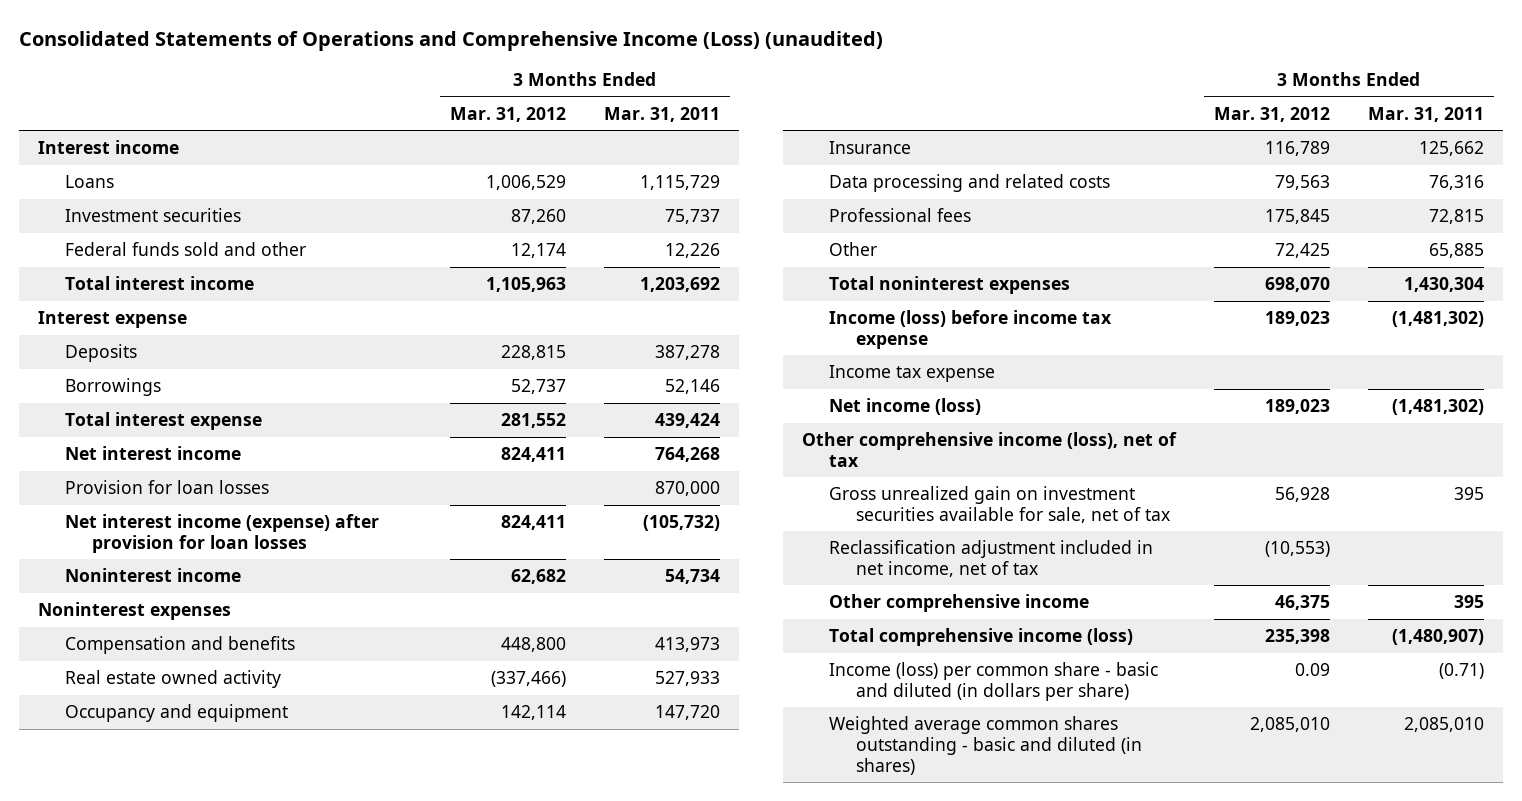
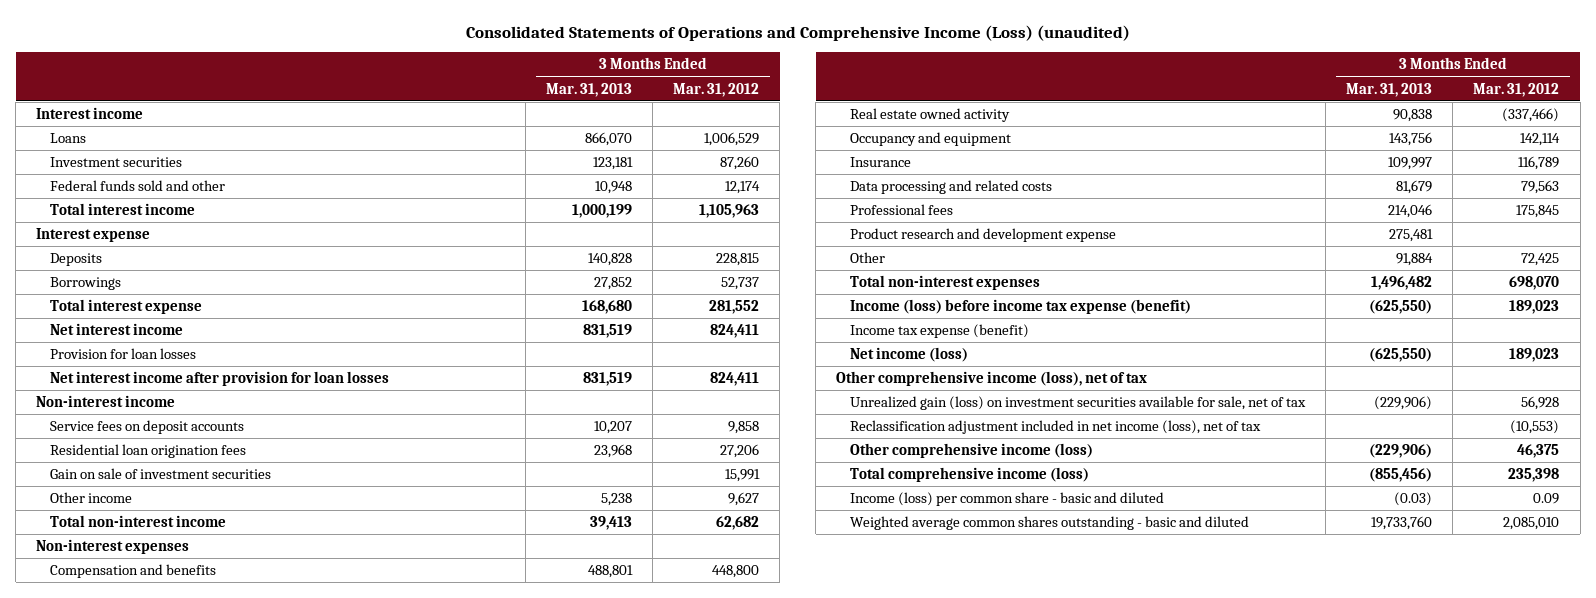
[604,106,721,122] Mar. 31, 2011 -> none
none -> [546,82,633,97] Mar. 31, 2013
[64,514,379,553] Net interest income (expense) after provision for loan losses -> [49,370,389,386] Net interest income after provision for loan losses
none -> [36,394,176,407] Non-interest income
none -> [49,419,244,434] Service fees on deposit accounts
none -> [49,443,246,458] Residential loan origination fees
none -> [49,467,271,479] Gain on sale of investment securities
none -> [49,491,132,503] Other income
[64,568,241,583] Noninterest income -> [49,514,226,527] Total non-interest income
[37,602,231,621] Noninterest expenses -> [36,538,190,554] Non-interest expenses
none -> [850,227,1117,242] Product research and development expense
[829,276,1071,295] Total noninterest expenses -> [850,274,1041,290] Total non-interest expenses
[829,310,1113,349] Income (loss) before income tax expense -> [850,298,1192,314] Income (loss) before income tax expense (benefit)
[829,365,996,383] Income tax expense -> [850,323,1030,338] Income tax expense (benefit)
[829,486,1171,523] Gross unrealized gain on investment securities available for sale, net of tax -> [850,395,1307,410] Unrealized gain (loss) on investment securities available for sale, net of tax
[829,540,1154,577] Reclassification adjustment included in net income, net of tax -> [850,419,1262,434] Reclassification adjustment included in net income (loss), net of tax
[829,594,1090,613] Other comprehensive income -> [850,442,1094,458] Other comprehensive income (loss)
[829,662,1159,701] Income (loss) per common share - basic and diluted (in dollars per share) -> [850,491,1165,506] Income (loss) per common share - basic and diluted
[829,716,1143,775] Weighted average common shares outstanding - basic and diluted (in shares) -> [850,515,1250,530] Weighted average common shares outstanding - basic and diluted

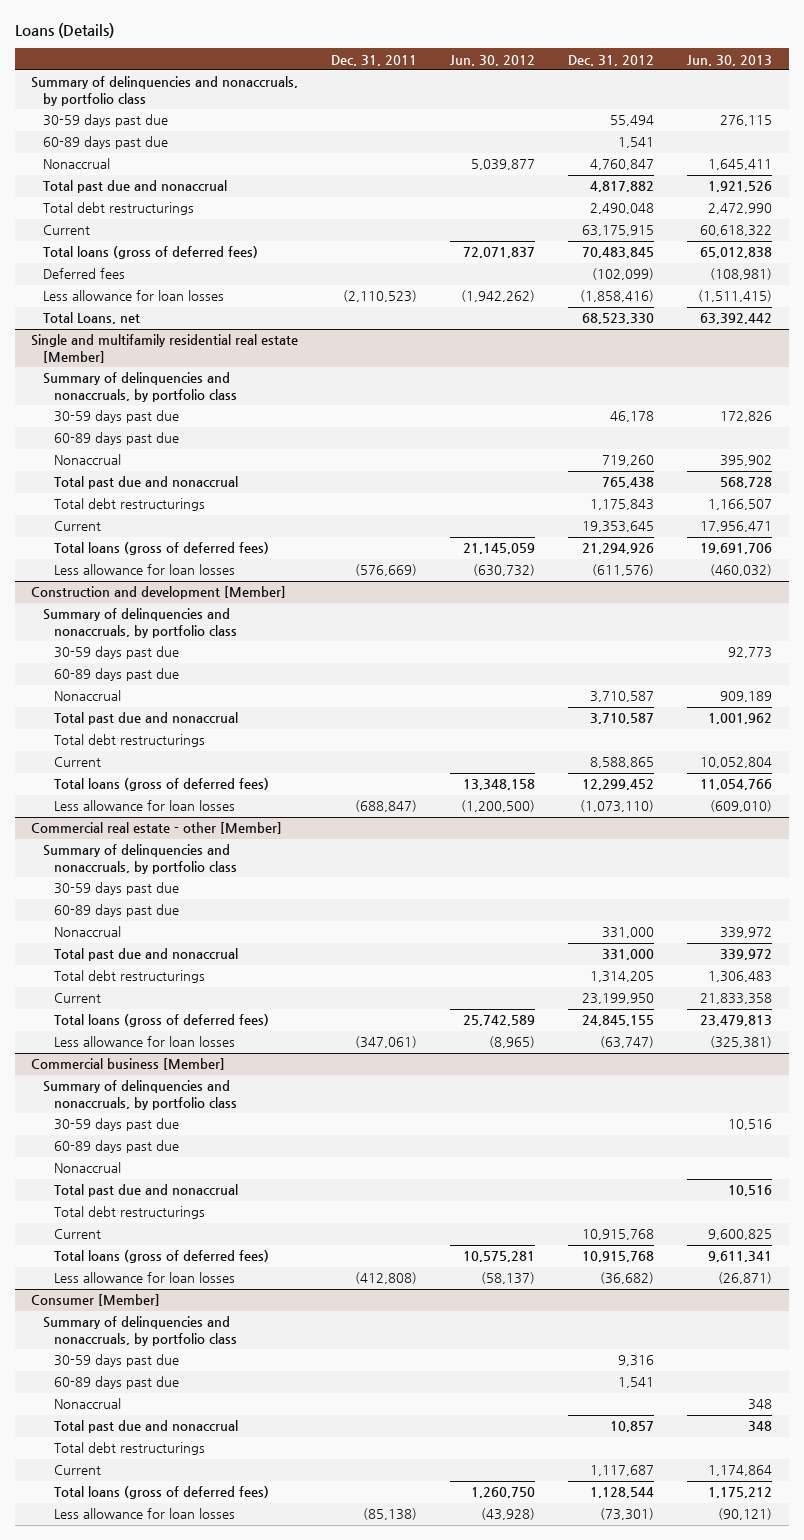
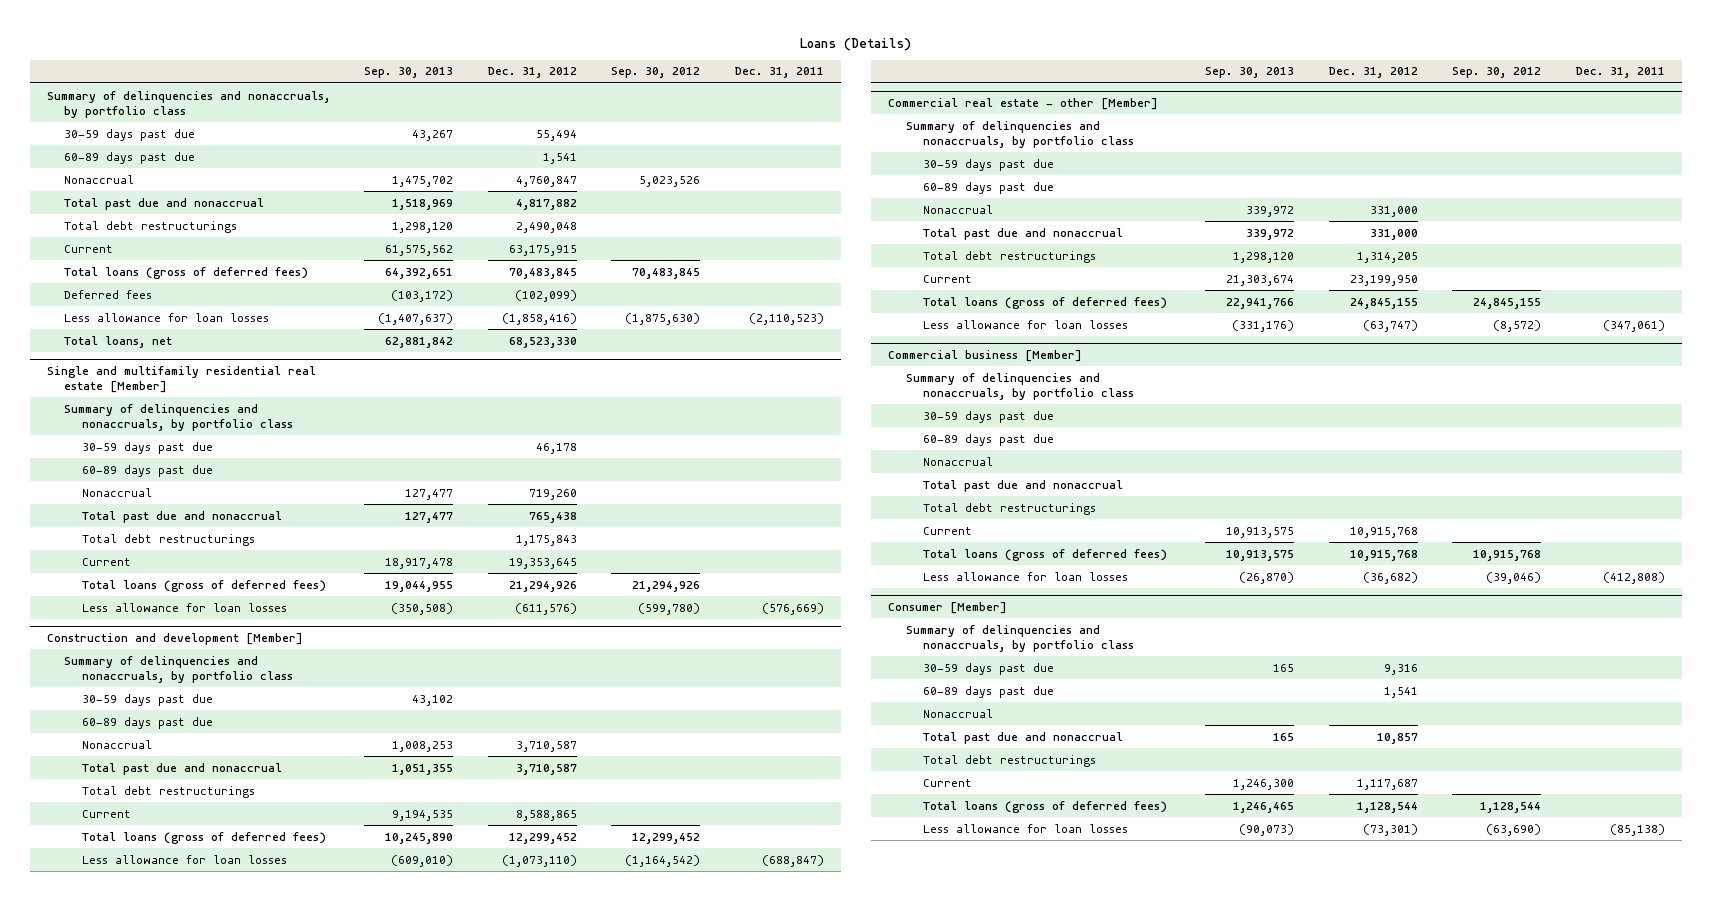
[450,54,536,66] Jun. 30, 2012 -> none
[687,54,773,66] Jun. 30, 2013 -> none
none -> [364,67,454,79] Sep. 30, 2013
none -> [611,67,701,79] Sep. 30, 2012
[42,312,140,325] Total Loans, net -> [64,335,173,348] Total loans, net

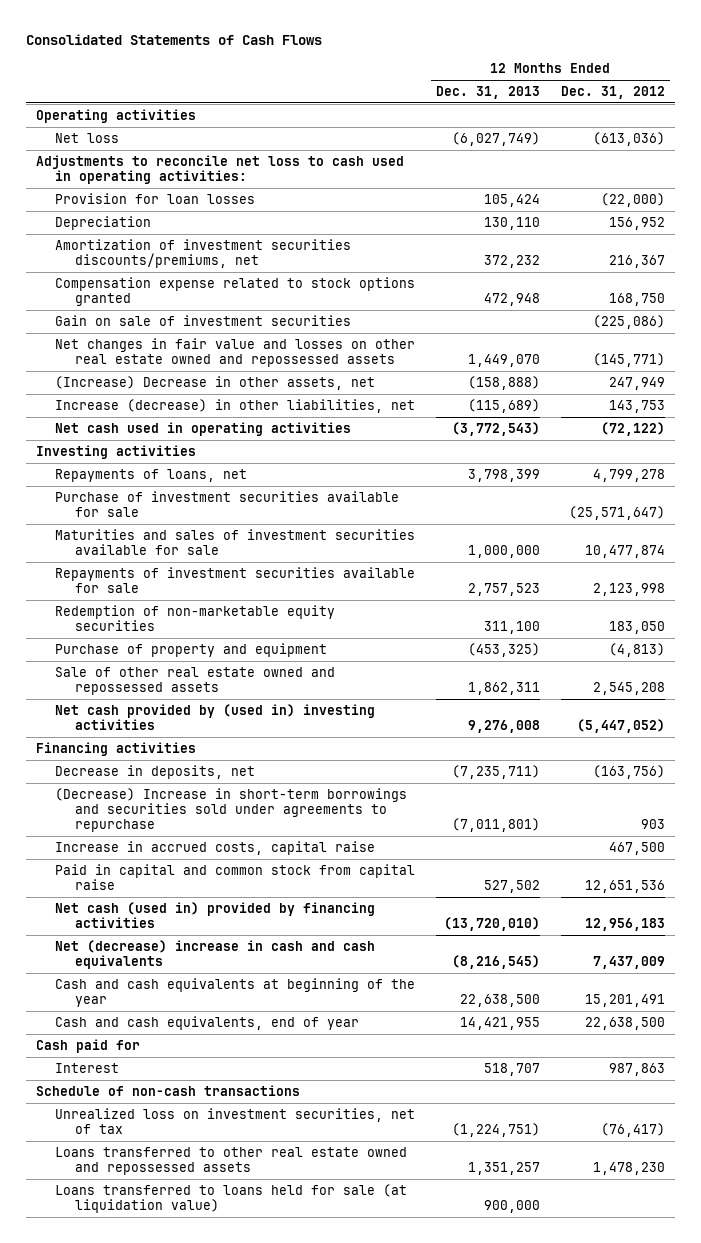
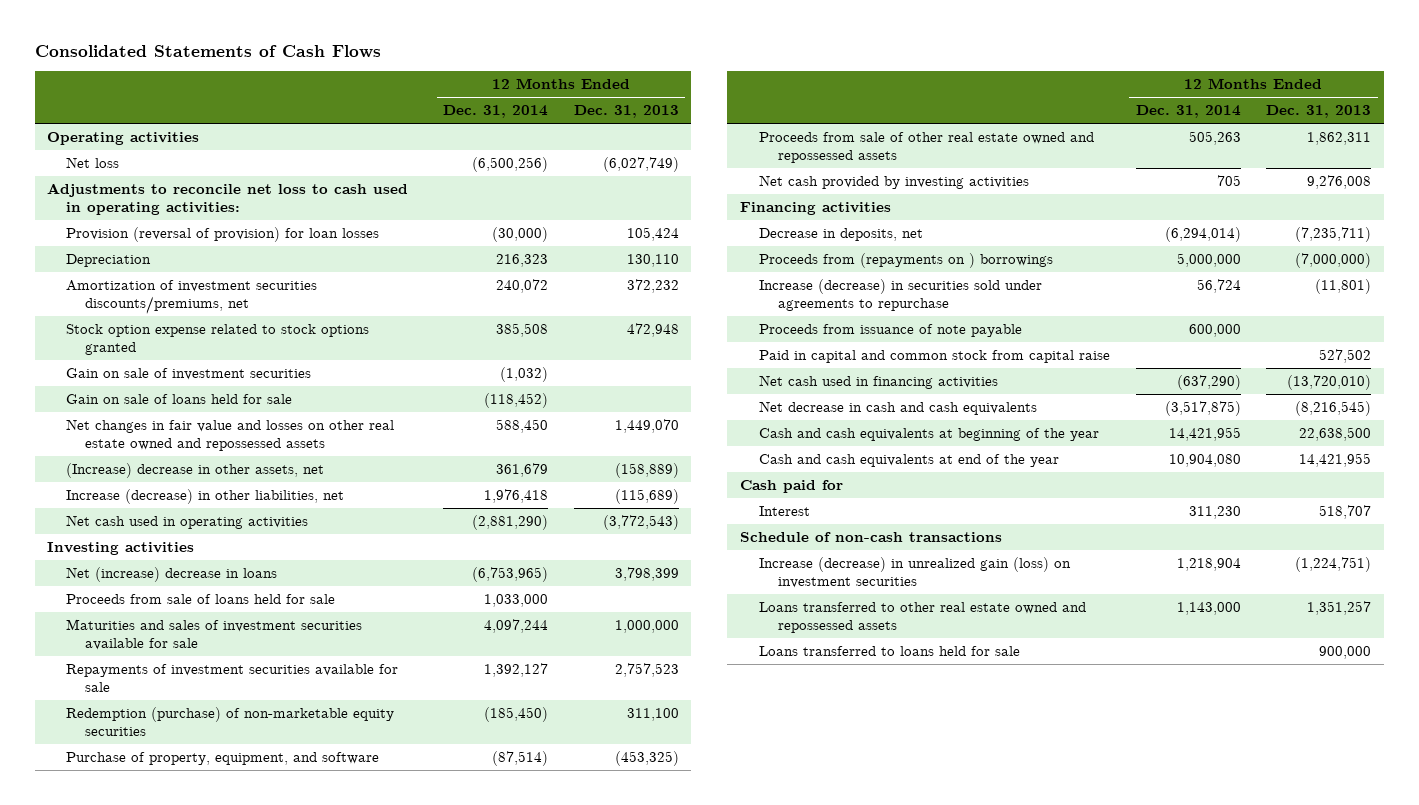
[560,85,665,99] Dec. 31, 2012 -> none
none -> [442,105,548,119] Dec. 31, 2014
[55,192,256,204] Provision for loan losses -> [66,226,380,242] Provision (reversal of provision) for loan losses
[55,276,416,307] Compensation expense related to stock options granted -> [66,323,370,356] Stock option expense related to stock options granted
none -> [66,393,293,404] Gain on sale of loans held for sale
[55,375,376,390] (Increase) Decrease in other assets, net -> [66,462,325,478] (Increase) decrease in other assets, net
[468,375,541,390] (158,888) -> [614,462,679,478] (158,889)
[55,490,400,518] Purchase of investment securities available for sale -> none
[55,468,248,482] Repayments of loans, net -> [66,566,278,582] Net (increase) decrease in loans
none -> [66,593,336,604] Proceeds from sale of loans held for sale
[55,604,336,632] Redemption of non-marketable equity securities -> [66,706,395,737] Redemption (purchase) of non-marketable equity securities
[55,642,328,657] Purchase of property and equipment -> [66,751,380,765] Purchase of property, equipment, and software
[55,666,336,696] Sale of other real estate owned and repossessed assets -> [758,131,1094,164] Proceeds from sale of other real estate owned and repossessed assets
[55,703,376,731] Net cash provided by (used in) investing activities -> [758,174,1029,189] Net cash provided by investing activities
[55,840,376,855] Increase in accrued costs, capital raise -> none
none -> [758,252,1053,268] Proceeds from (repayments on ) borrowings
[55,787,408,833] (Decrease) Increase in short-term borrowings and securities sold under agreements to repurchase -> [758,278,1042,312] Increase (decrease) in securities sold under agreements to repurchase
[452,818,541,833] (7,011,801) -> [1315,278,1372,294] (11,801)
none -> [758,323,1022,337] Proceeds from issuance of note payable
[55,901,376,929] Net cash (used in) provided by financing activities -> [758,374,998,389] Net cash used in financing activities
[55,939,376,970] Net (decrease) increase in cash and cash equivalents -> [758,400,1037,415] Net decrease in cash and cash equivalents
[55,1015,360,1030] Cash and cash equivalents, end of year -> [758,453,1059,467] Cash and cash equivalents at end of the year
[55,1107,416,1135] Unrealized loss on investment securities, net of tax -> [758,556,1071,589] Increase (decrease) in unrealized gain (loss) on investment securities
[55,1183,408,1214] Loans transferred to loans held for sale (at liquidation value) -> [758,645,1020,656] Loans transferred to loans held for sale

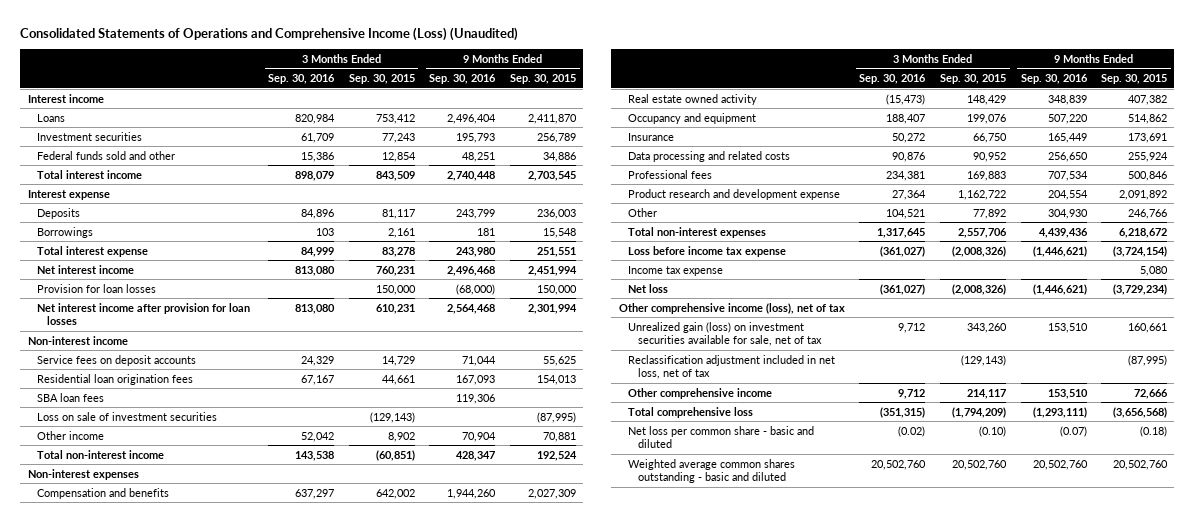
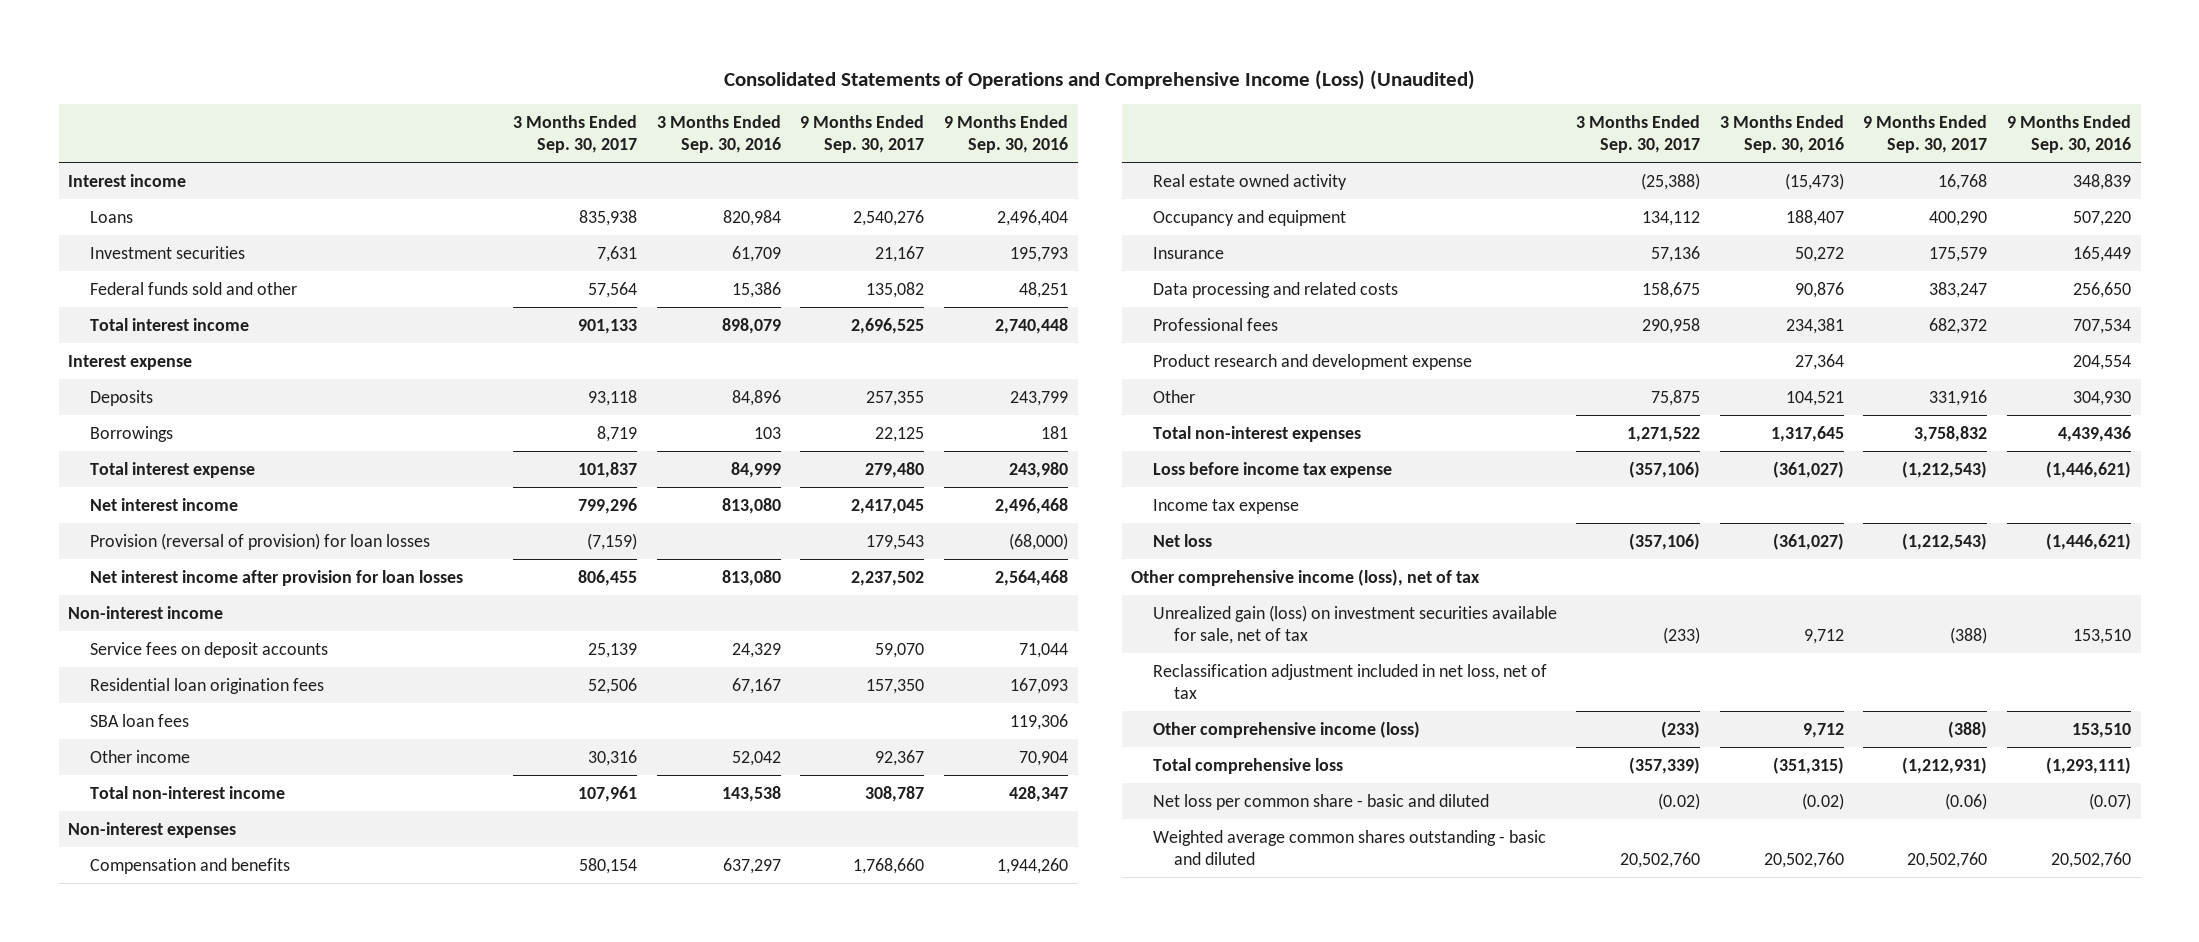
[348,73,415,84] Sep. 30, 2015 -> none
[510,73,577,84] Sep. 30, 2015 -> none
none -> [513,114,638,153] 3 Months Ended Sep. 30, 2017
none -> [800,114,925,153] 9 Months Ended Sep. 30, 2017
[37,283,157,293] Provision for loan losses -> [89,532,430,550] Provision (reversal of provision) for loan losses
[37,411,218,421] Loss on sale of investment securities -> none
[628,387,773,399] Other comprehensive income -> [1152,720,1420,738] Other comprehensive income (loss)

